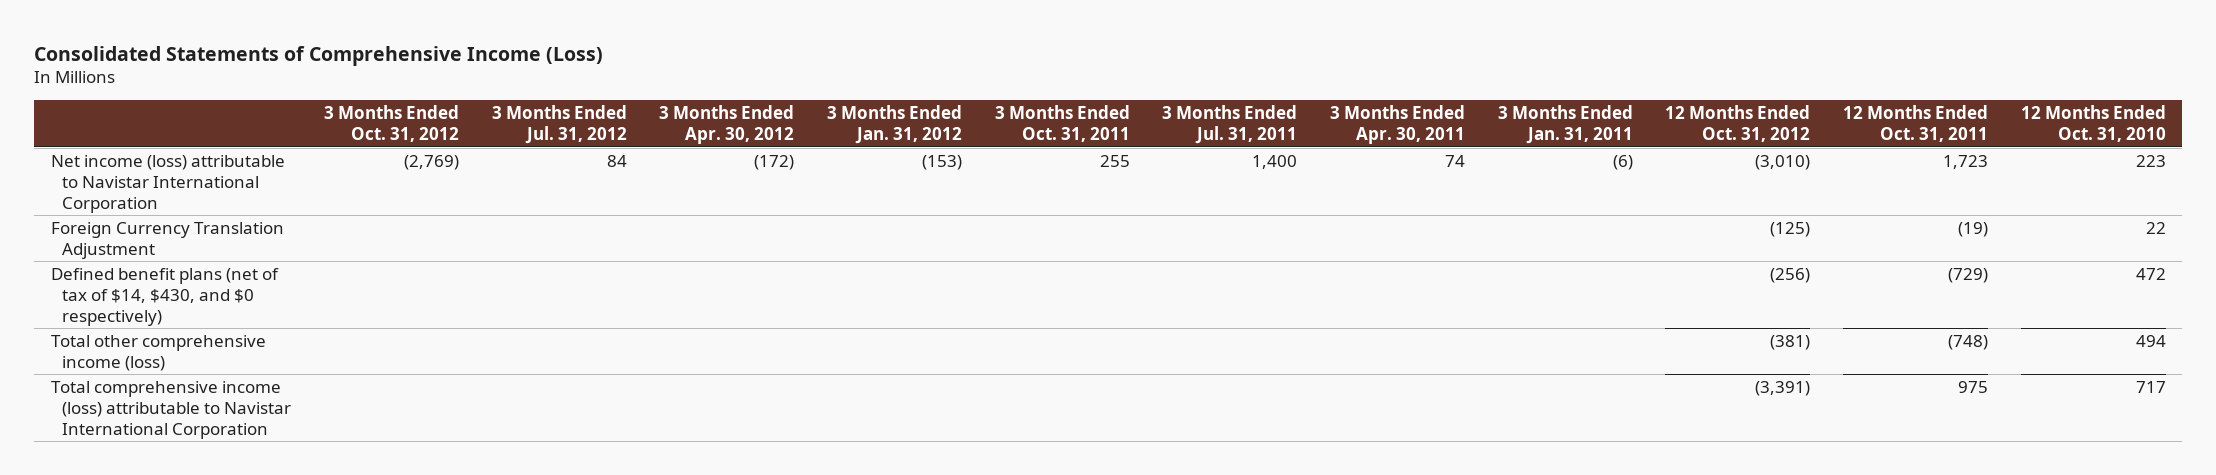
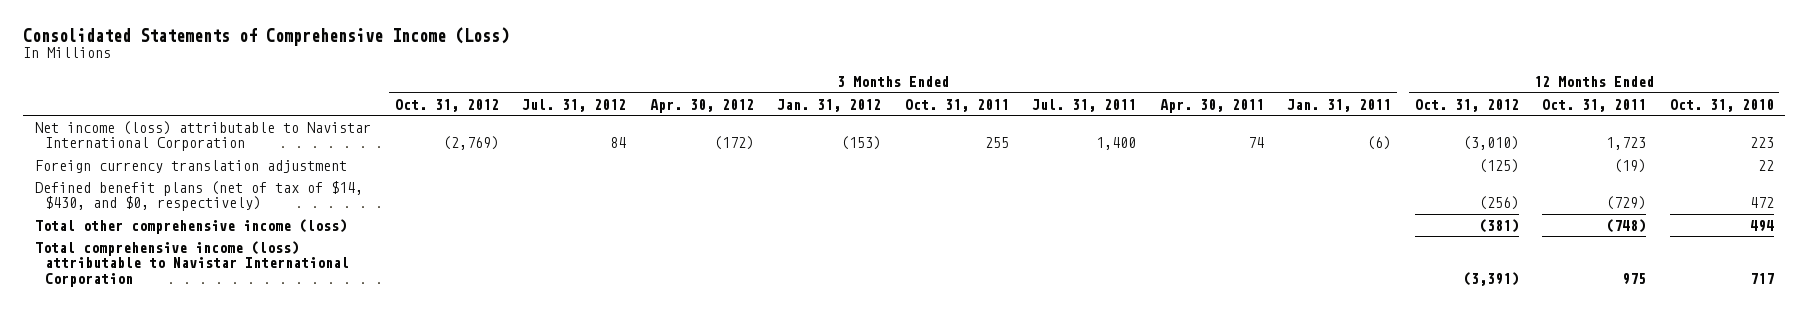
[50,221,284,259] Foreign Currency Translation Adjustment -> [35,159,348,173] Foreign currency translation adjustment
[50,267,279,326] Defined benefit plans (net of tax of $14, $430, and $0 respectively) -> [35,180,364,212] Defined benefit plans (net of tax of $14, $430, and $0, respectively)

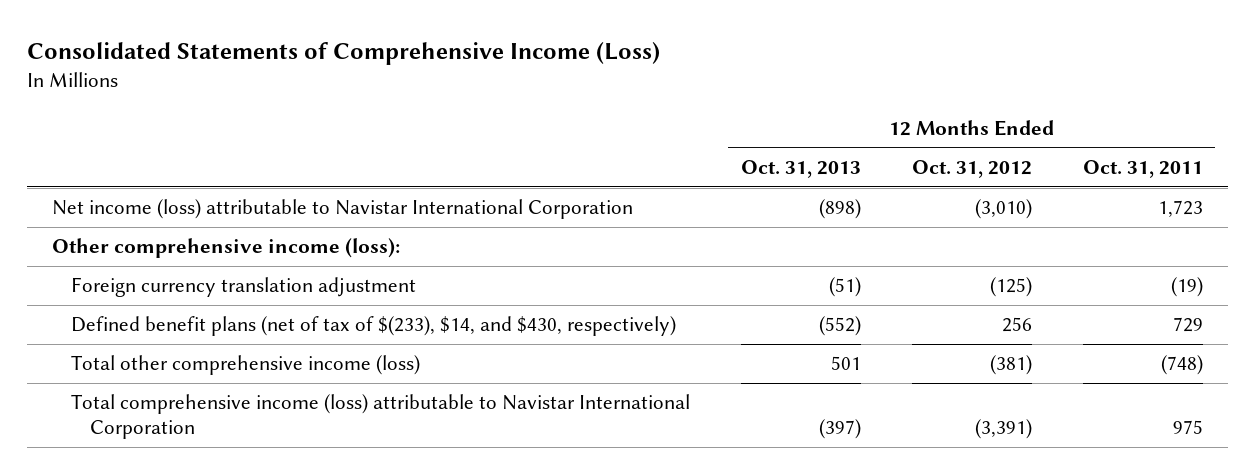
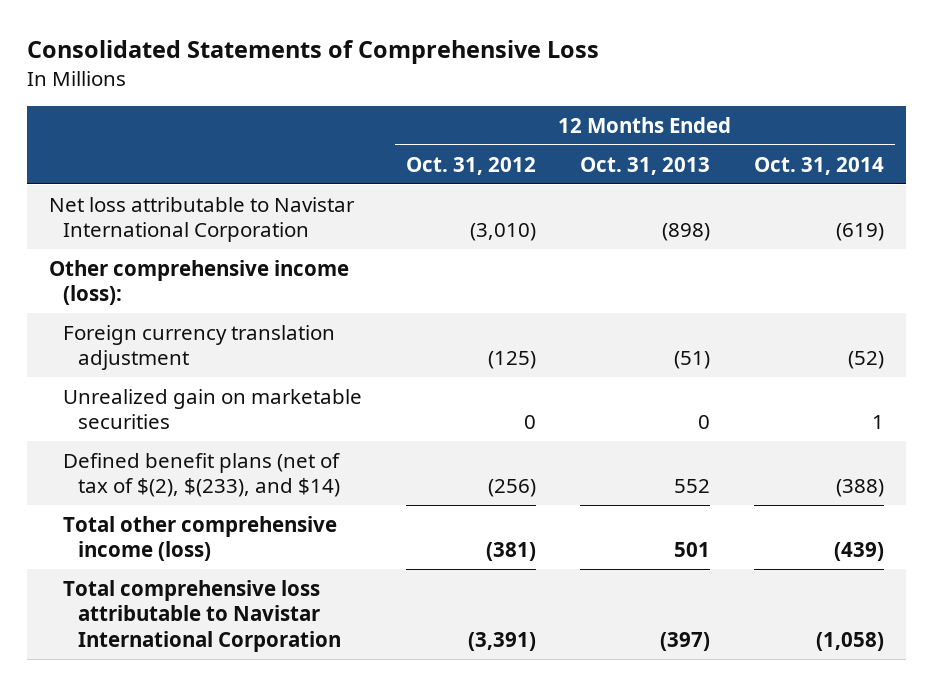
[26,42,660,66] Consolidated Statements of Comprehensive Income (Loss) -> [26,40,599,65] Consolidated Statements of Comprehensive Loss
[1082,159,1203,178] Oct. 31, 2011 -> none
none -> [754,156,885,175] Oct. 31, 2014
[52,199,634,220] Net income (loss) attributable to Navistar International Corporation -> [48,196,355,243] Net loss attributable to Navistar International Corporation
none -> [63,388,363,430] Unrealized gain on marketable securities
[70,316,676,337] Defined benefit plans (net of tax of $(233), $14, and $430, respectively) -> [63,452,341,498] Defined benefit plans (net of tax of $(2), $(233), and $14)
[818,316,861,337] (552) -> [674,479,711,494] 552
[1001,317,1032,333] 256 -> [488,479,537,498] (256)
[70,394,690,440] Total comprehensive income (loss) attributable to Navistar International Corporation -> [63,579,342,652] Total comprehensive loss attributable to Navistar International Corporation

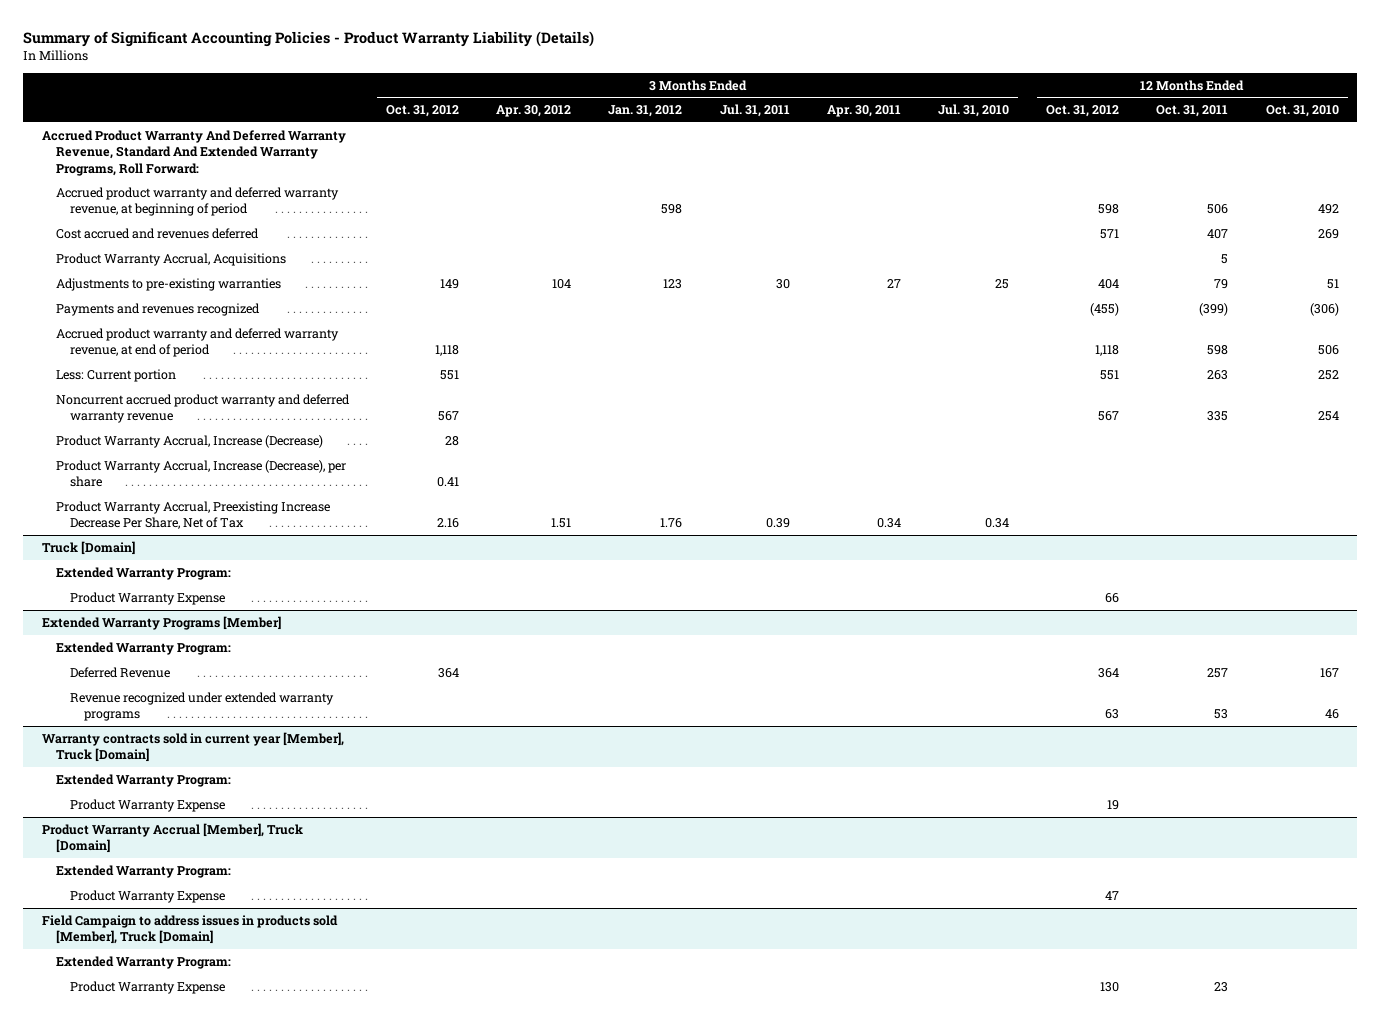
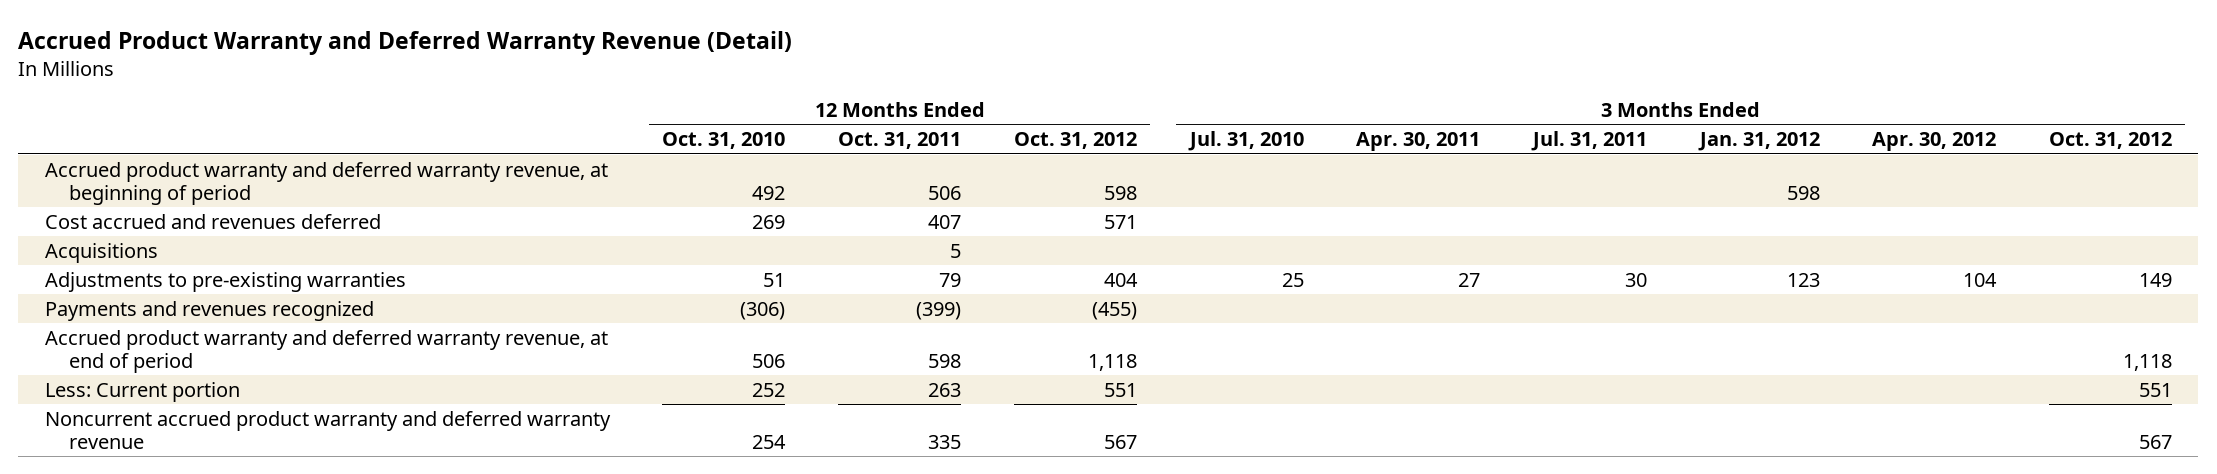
[23,30,595,47] Summary of Significant Accounting Policies - Product Warranty Liability (Details) -> [18,31,793,56] Accrued Product Warranty and Deferred Warranty Revenue (Detail)
[41,129,346,176] Accrued Product Warranty And Deferred Warranty Revenue, Standard And Extended Warranty Programs, Roll Forward: -> none
[55,252,286,266] Product Warranty Accrual, Acquisitions -> [44,242,158,263] Acquisitions
[55,434,323,448] Product Warranty Accrual, Increase (Decrease) -> none
[55,459,346,488] Product Warranty Accrual, Increase (Decrease), per share -> none
[55,500,330,530] Product Warranty Accrual, Preexisting Increase Decrease Per Share, Net of Tax -> none
[41,540,135,555] Truck [Domain] -> none
[55,566,231,580] Extended Warranty Program: -> none
[70,591,226,605] Product Warranty Expense -> none
[41,615,281,630] Extended Warranty Programs [Member] -> none
[55,641,231,655] Extended Warranty Program: -> none
[70,666,171,678] Deferred Revenue -> none
[70,691,335,722] Revenue recognized under extended warranty programs -> none
[41,731,344,763] Warranty contracts sold in current year [Member], Truck [Domain] -> none
[55,773,231,787] Extended Warranty Program: -> none
[70,798,226,812] Product Warranty Expense -> none
[41,822,303,854] Product Warranty Accrual [Member], Truck [Domain] -> none
[55,864,231,878] Extended Warranty Program: -> none
[70,889,226,903] Product Warranty Expense -> none
[41,914,338,945] Field Campaign to address issues in products sold [Member], Truck [Domain] -> none
[55,955,231,969] Extended Warranty Program: -> none
[70,980,226,994] Product Warranty Expense -> none

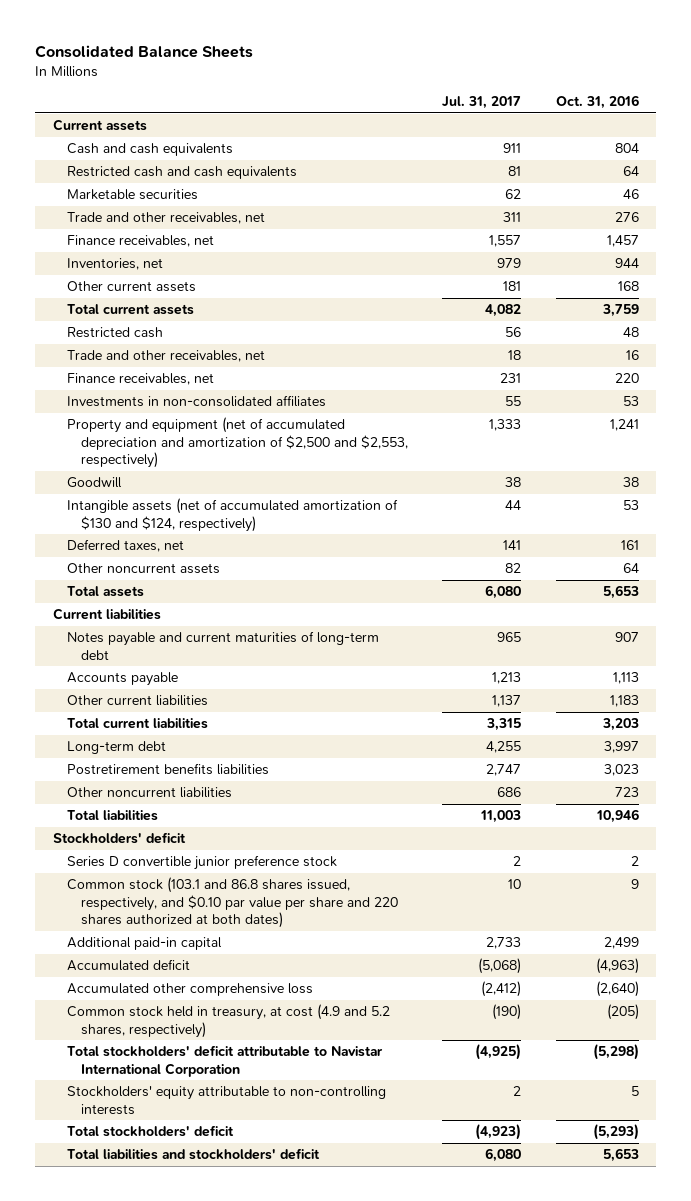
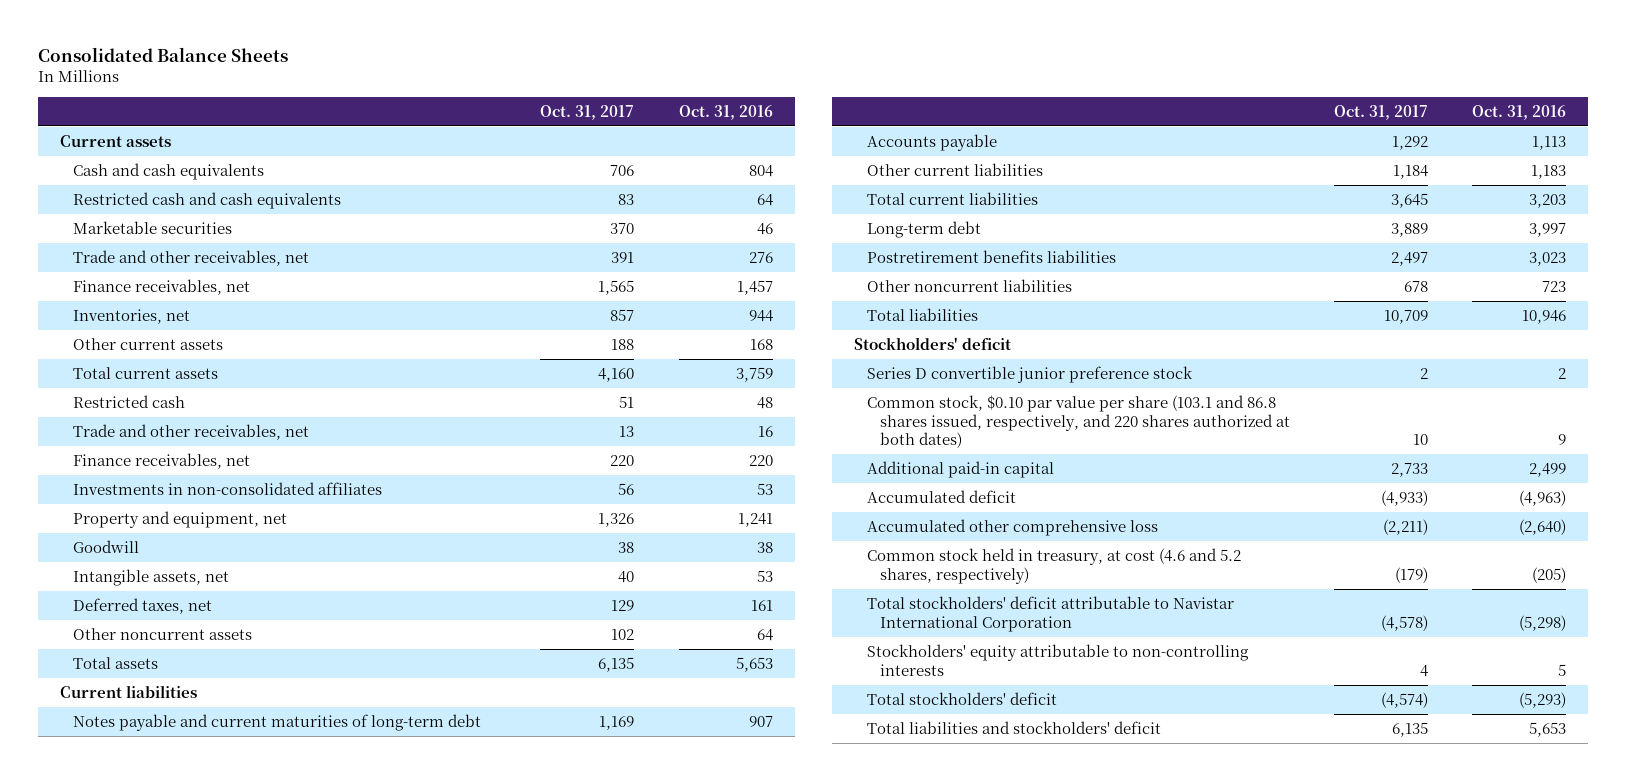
[442,96,522,110] Jul. 31, 2017 -> none
none -> [540,104,635,120] Oct. 31, 2017
[66,417,408,468] Property and equipment (net of accumulated depreciation and amortization of $2,500 and $2,553, respectively) -> [73,510,288,528] Property and equipment, net
[66,498,398,532] Intangible assets (net of accumulated amortization of $130 and $124, respectively) -> [73,568,230,586] Intangible assets, net
[66,877,398,928] Common stock (103.1 and 86.8 shares issued, respectively, and $0.10 par value per share and 220 shares authorized at both dates) -> [867,394,1290,449] Common stock, $0.10 par value per share (103.1 and 86.8 shares issued, respectively, and 220 shares authorized at both dates)
[66,1004,390,1038] Common stock held in treasury, at cost (4.9 and 5.2 shares, respectively) -> [867,547,1242,584] Common stock held in treasury, at cost (4.6 and 5.2 shares, respectively)

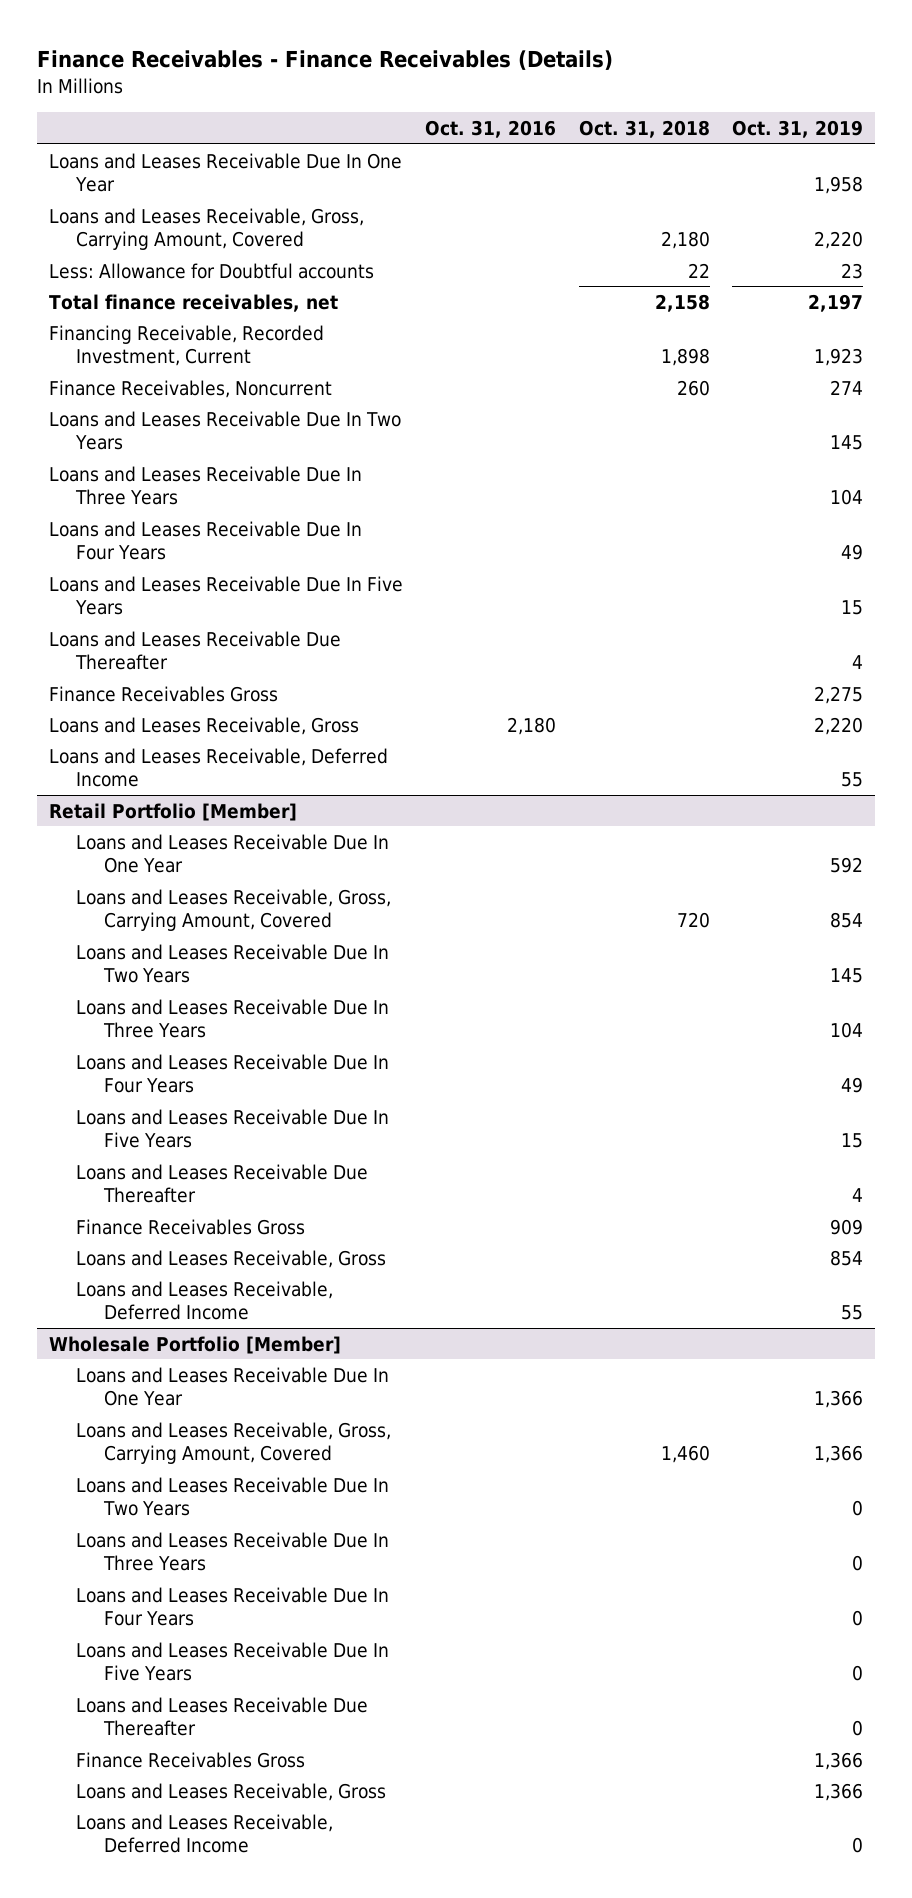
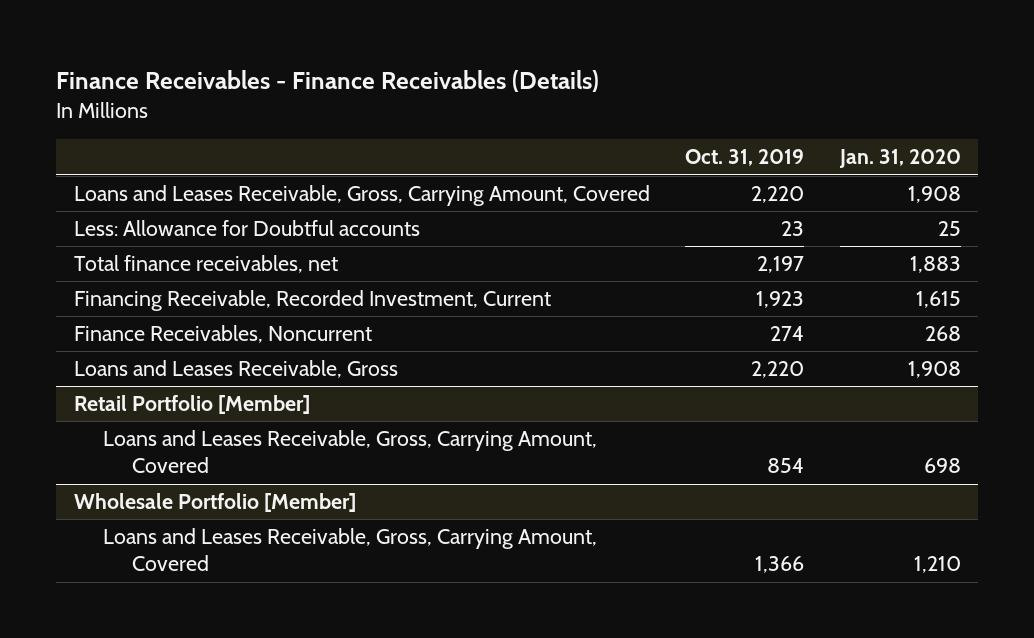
[425,120,557,139] Oct. 31, 2016 -> none
[578,120,710,139] Oct. 31, 2018 -> none
none -> [838,149,961,169] Jan. 31, 2020
[48,152,402,192] Loans and Leases Receivable Due In One Year -> none
[48,410,401,450] Loans and Leases Receivable Due In Two Years -> none
[48,465,362,505] Loans and Leases Receivable Due In Three Years -> none
[48,520,362,560] Loans and Leases Receivable Due In Four Years -> none
[48,575,403,615] Loans and Leases Receivable Due In Five Years -> none
[48,630,341,670] Loans and Leases Receivable Due Thereafter -> none
[48,685,278,702] Finance Receivables Gross -> none
[48,747,388,787] Loans and Leases Receivable, Deferred Income -> none
[76,833,390,873] Loans and Leases Receivable Due In One Year -> none
[76,943,390,983] Loans and Leases Receivable Due In Two Years -> none
[76,998,390,1038] Loans and Leases Receivable Due In Three Years -> none
[76,1053,390,1093] Loans and Leases Receivable Due In Four Years -> none
[76,1108,390,1148] Loans and Leases Receivable Due In Five Years -> none
[76,1163,369,1203] Loans and Leases Receivable Due Thereafter -> none
[76,1218,306,1235] Finance Receivables Gross -> none
[76,1249,387,1268] Loans and Leases Receivable, Gross -> none
[76,1280,334,1320] Loans and Leases Receivable, Deferred Income -> none
[76,1366,390,1406] Loans and Leases Receivable Due In One Year -> none
[76,1476,390,1516] Loans and Leases Receivable Due In Two Years -> none
[76,1531,390,1571] Loans and Leases Receivable Due In Three Years -> none
[76,1586,390,1626] Loans and Leases Receivable Due In Four Years -> none
[76,1641,390,1681] Loans and Leases Receivable Due In Five Years -> none
[76,1696,369,1736] Loans and Leases Receivable Due Thereafter -> none
[76,1751,306,1768] Finance Receivables Gross -> none
[76,1782,387,1801] Loans and Leases Receivable, Gross -> none
[76,1813,334,1853] Loans and Leases Receivable, Deferred Income -> none

